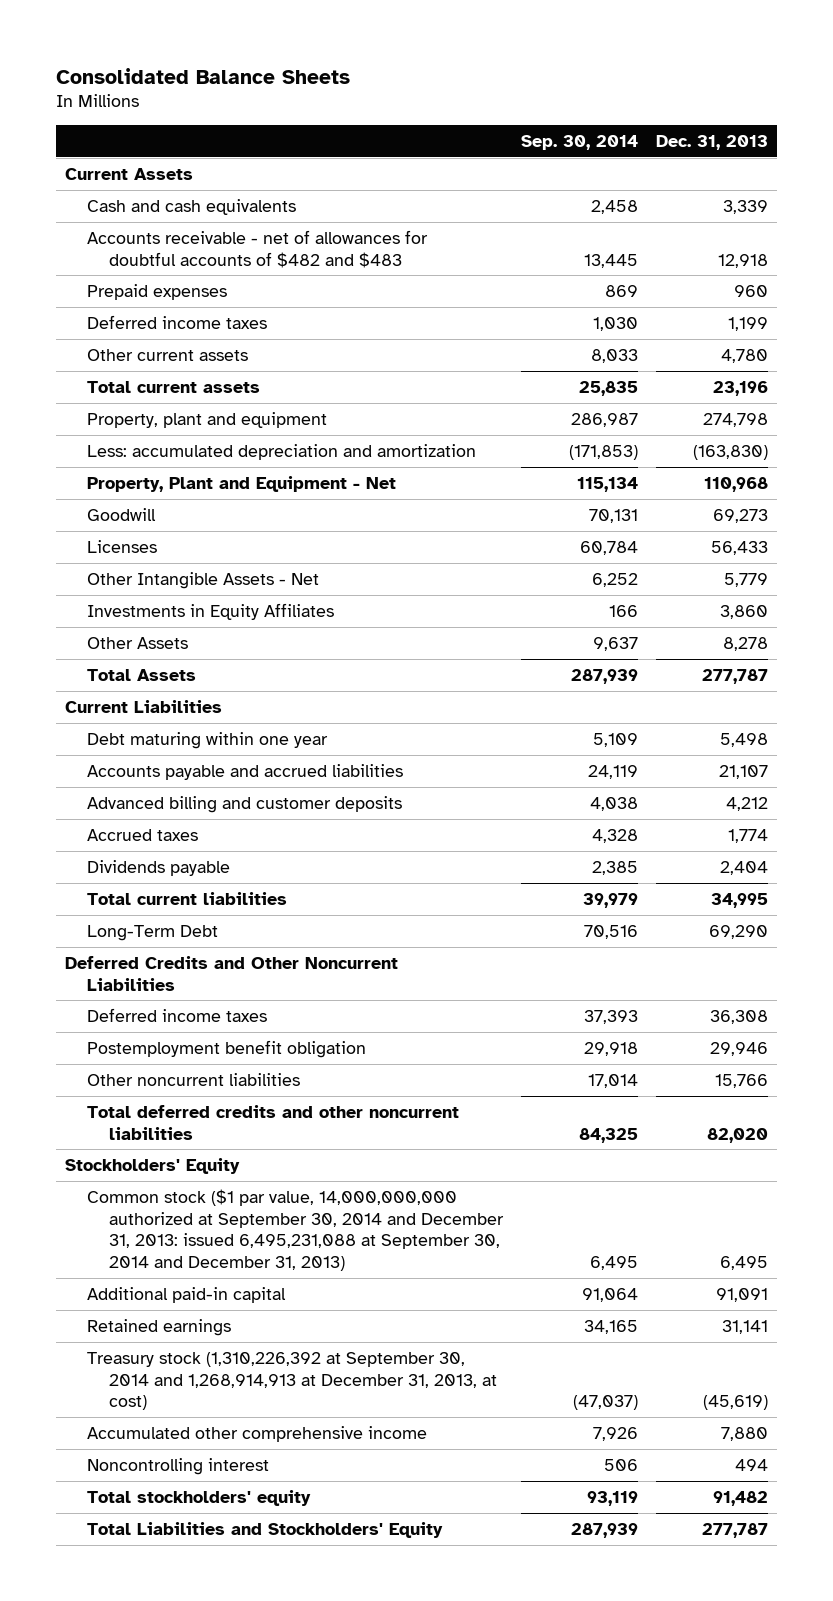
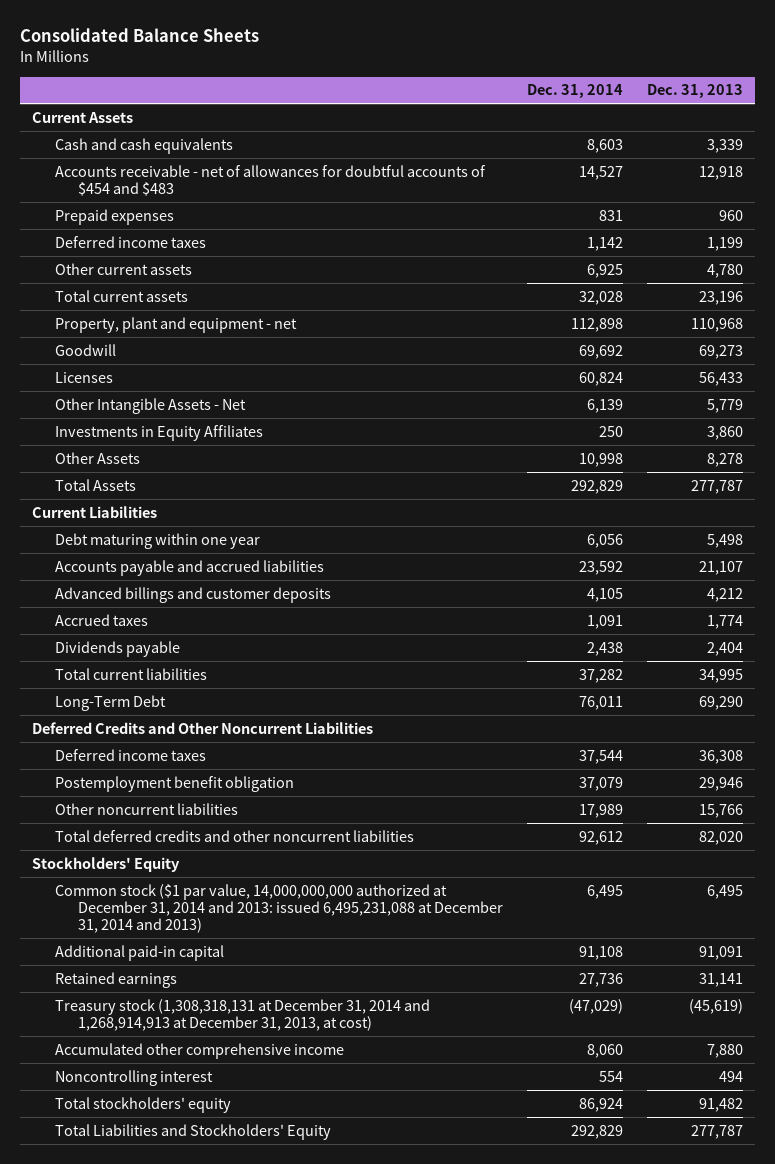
[521,134,639,150] Sep. 30, 2014 -> none
none -> [527,84,624,99] Dec. 31, 2014
[87,229,429,268] Accounts receivable - net of allowances for doubtful accounts of $482 and $483 -> [55,164,487,196] Accounts receivable - net of allowances for doubtful accounts of $454 and $483
[87,411,328,428] Property, plant and equipment -> none
[87,443,477,460] Less: accumulated depreciation and amortization -> none
[87,475,397,492] Property, Plant and Equipment - Net -> [55,316,298,333] Property, plant and equipment - net
[87,795,403,813] Advanced billing and customer deposits -> [55,586,332,603] Advanced billings and customer deposits
[87,1188,505,1272] Common stock ($1 par value, 14,000,000,000 authorized at September 30, 2014 and December 31, 2013: issued 6,495,231,088 at September 30, 2014 and December 31, 2013) -> [55,883,504,933] Common stock ($1 par value, 14,000,000,000 authorized at December 31, 2014 and 2013: issued 6,495,231,088 at December 31, 2014 and 2013)
[87,1351,498,1411] Treasury stock (1,310,226,392 at September 30, 2014 and 1,268,914,913 at December 31, 2013, at cost) -> [55,998,431,1031] Treasury stock (1,308,318,131 at December 31, 2014 and 1,268,914,913 at December 31, 2013, at cost)

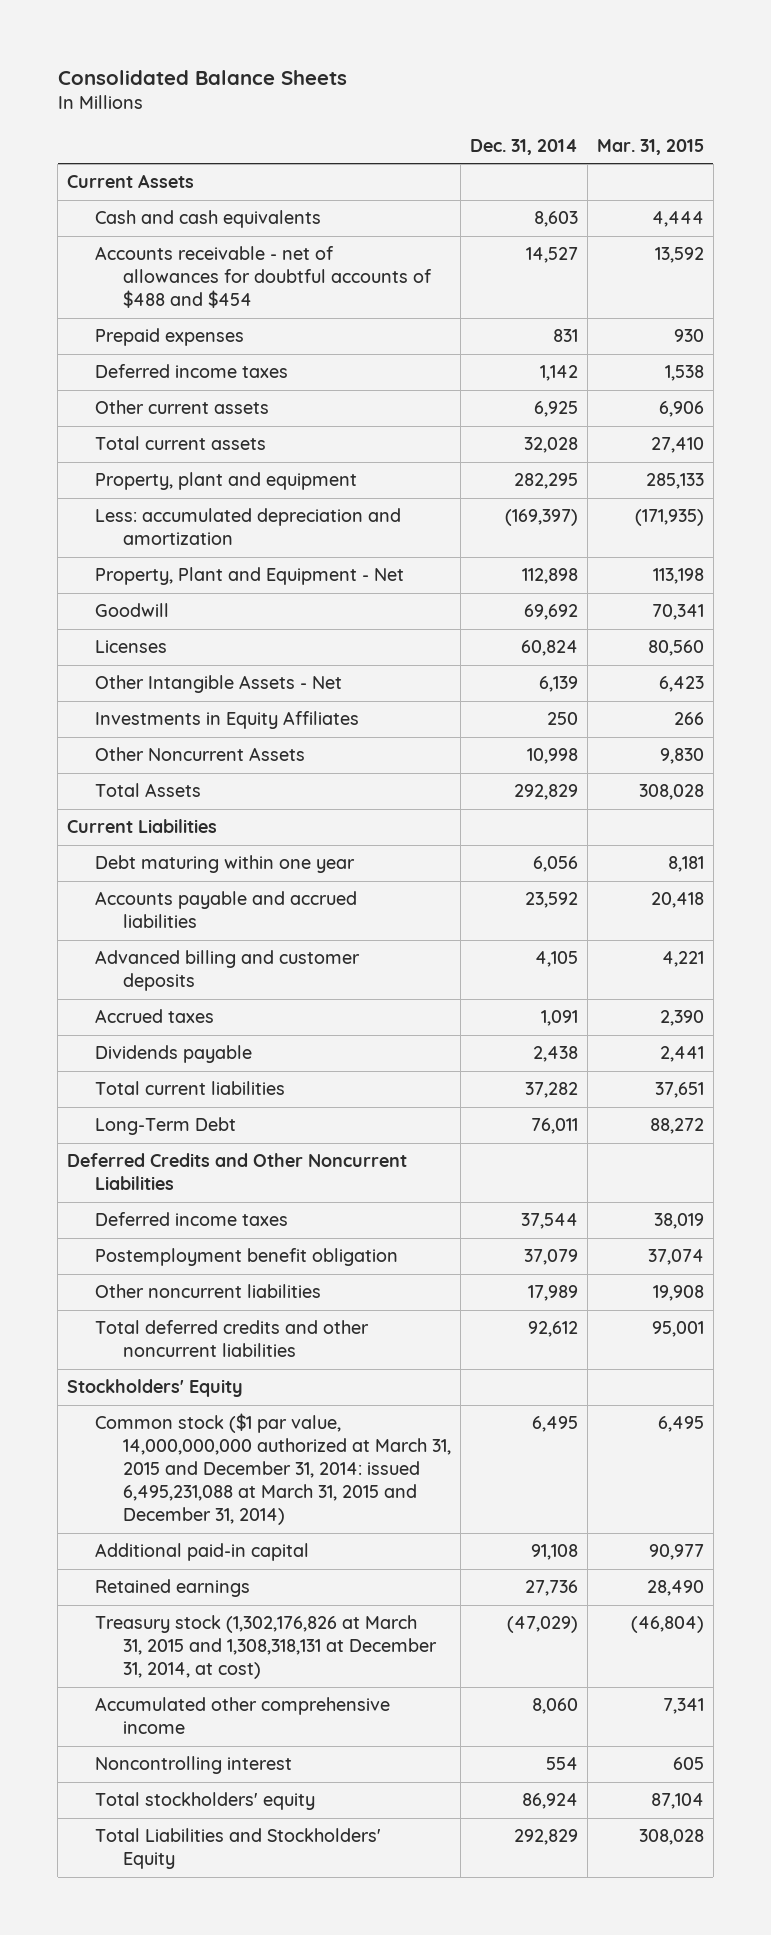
[647,84,744,99] Dec. 31, 2013 -> none
none -> [596,138,704,155] Mar. 31, 2015
[55,164,487,196] Accounts receivable - net of allowances for doubtful accounts of $454 and $483 -> [95,246,432,309] Accounts receivable - net of allowances for doubtful accounts of $488 and $454
none -> [95,472,358,491] Property, plant and equipment
none -> [95,508,402,546] Less: accumulated depreciation and amortization
[55,316,298,333] Property, plant and equipment - net -> [95,567,405,586] Property, Plant and Equipment - Net
[55,451,141,464] Other Assets -> [95,747,306,762] Other Noncurrent Assets
[55,586,332,603] Advanced billings and customer deposits -> [95,950,361,992] Advanced billing and customer deposits
[55,883,504,933] Common stock ($1 par value, 14,000,000,000 authorized at December 31, 2014 and 2013: issued 6,495,231,088 at December 31, 2014 and 2013) -> [95,1413,451,1526] Common stock ($1 par value, 14,000,000,000 authorized at March 31, 2015 and December 31, 2014: issued 6,495,231,088 at March 31, 2015 and December 31, 2014)
[55,998,431,1031] Treasury stock (1,308,318,131 at December 31, 2014 and 1,268,914,913 at December 31, 2013, at cost) -> [95,1615,437,1680] Treasury stock (1,302,176,826 at March 31, 2015 and 1,308,318,131 at December 31, 2014, at cost)

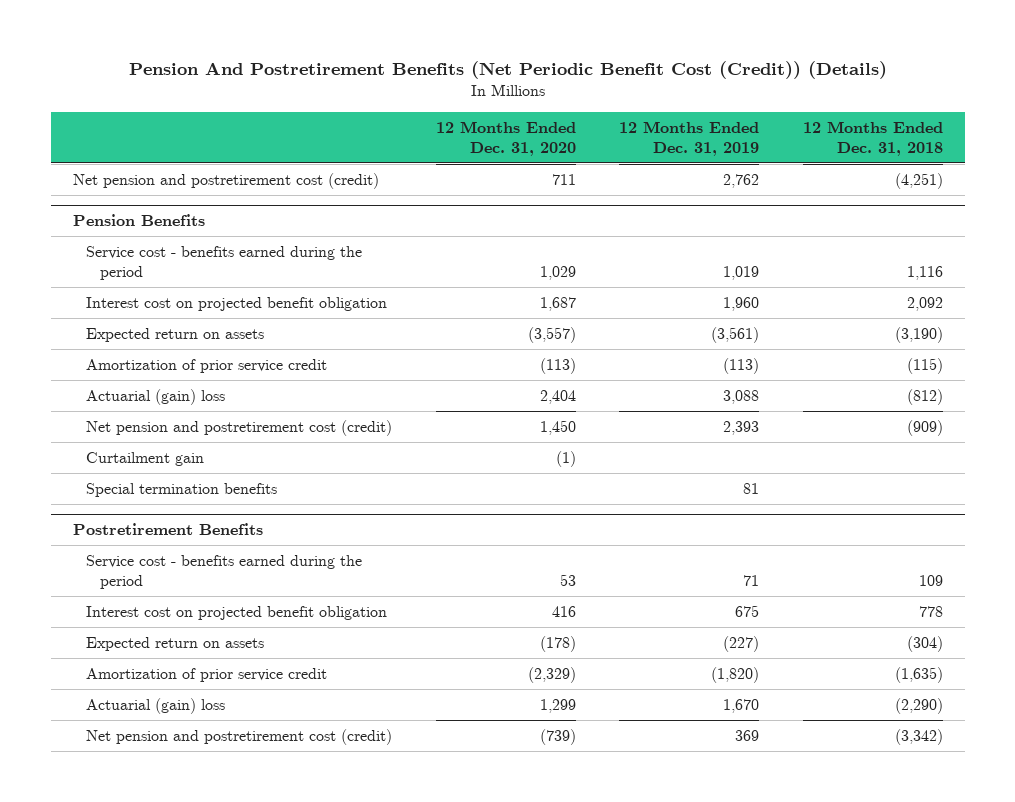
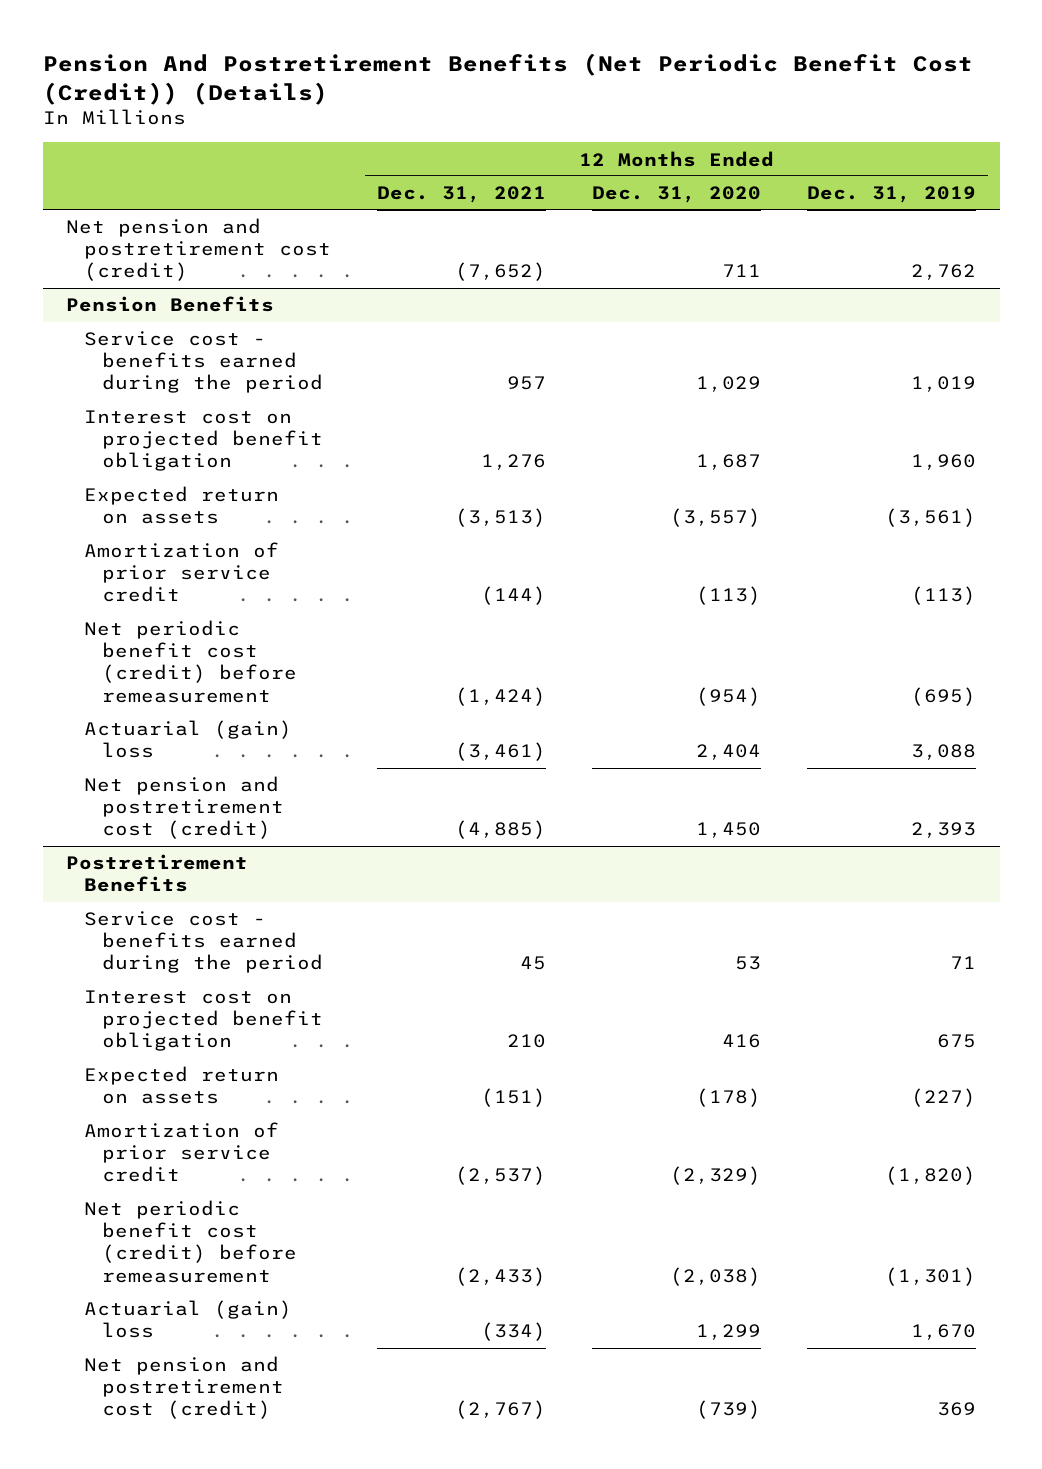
[802,120,943,156] 12 Months Ended Dec. 31, 2018 -> none
none -> [377,186,547,204] Dec. 31, 2021
none -> [83,620,297,703] Net periodic benefit cost (credit) before remeasurement
[86,451,205,466] Curtailment gain -> none
[86,482,278,497] Special termination benefits -> none
none -> [83,1200,297,1283] Net periodic benefit cost (credit) before remeasurement

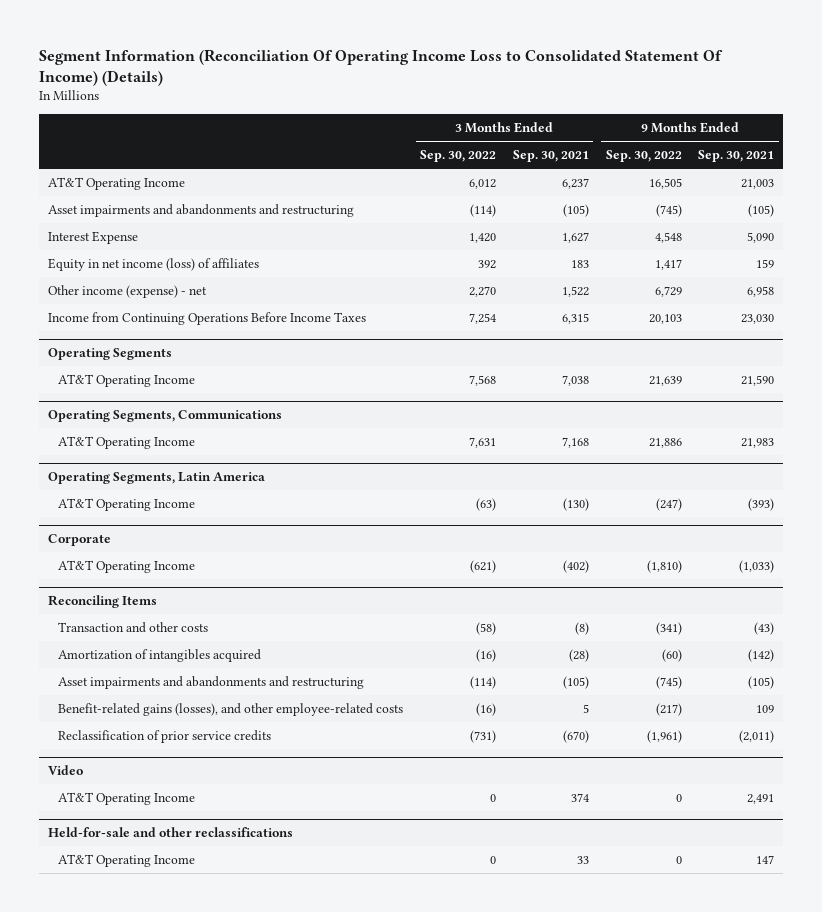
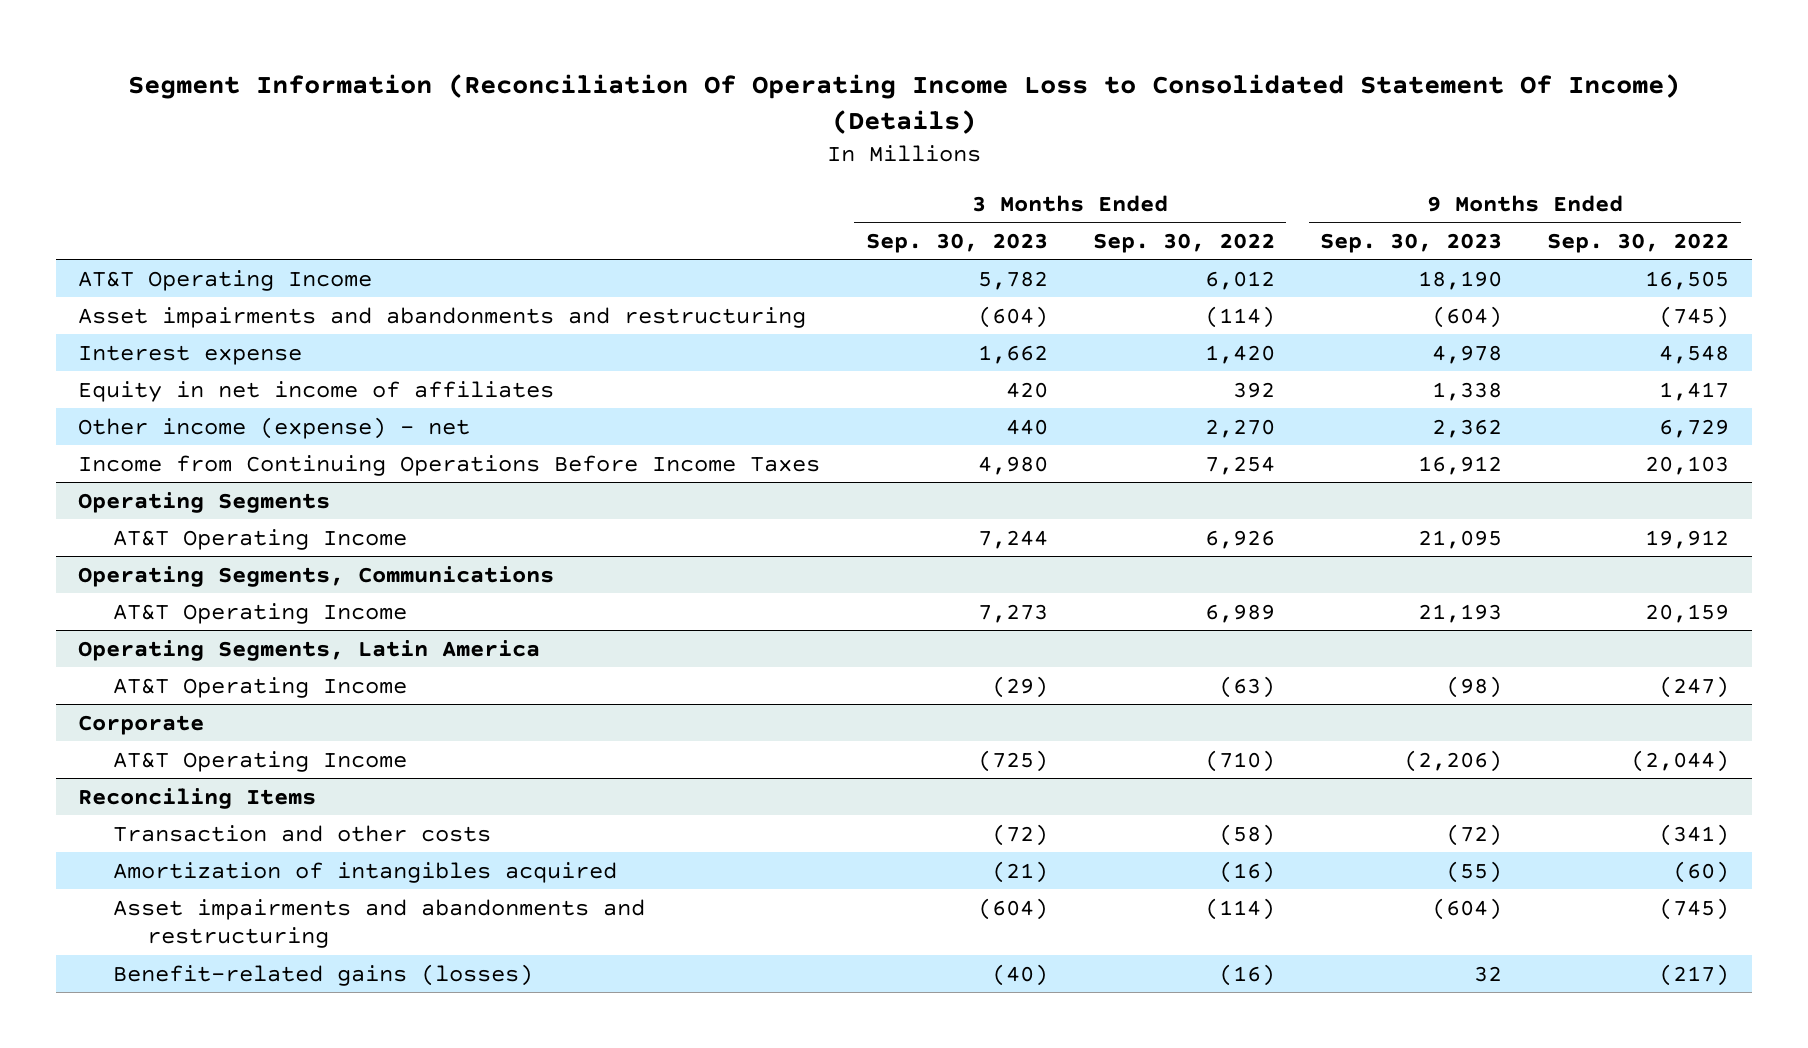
[512,150,589,163] Sep. 30, 2021 -> none
[698,150,775,163] Sep. 30, 2021 -> none
none -> [865,232,1048,253] Sep. 30, 2023
none -> [1320,232,1503,253] Sep. 30, 2023
[47,231,138,245] Interest Expense -> [78,344,303,365] Interest expense
[47,258,259,272] Equity in net income (loss) of affiliates -> [78,380,555,402] Equity in net income of affiliates
[468,375,496,387] 7,568 -> [1204,529,1275,549] 6,926
[648,376,682,387] 21,639 -> [1645,529,1730,549] 19,912
[468,437,496,449] 7,631 -> [1204,603,1275,623] 6,989
[648,438,682,449] 21,886 -> [1645,603,1730,623] 20,159
[469,560,496,574] (621) -> [1204,749,1275,772] (710)
[646,560,682,574] (1,810) -> [1631,749,1730,772] (2,044)
[57,730,271,744] Reclassification of prior service credits -> none
[47,765,83,776] Video -> none
[57,792,195,806] AT&T Operating Income -> none
[47,827,293,838] Held-for-sale and other reclassifications -> none
[57,854,195,868] AT&T Operating Income -> none
[57,703,403,717] Benefit-related gains (losses), and other employee-related costs -> [112,963,533,986] Benefit-related gains (losses)

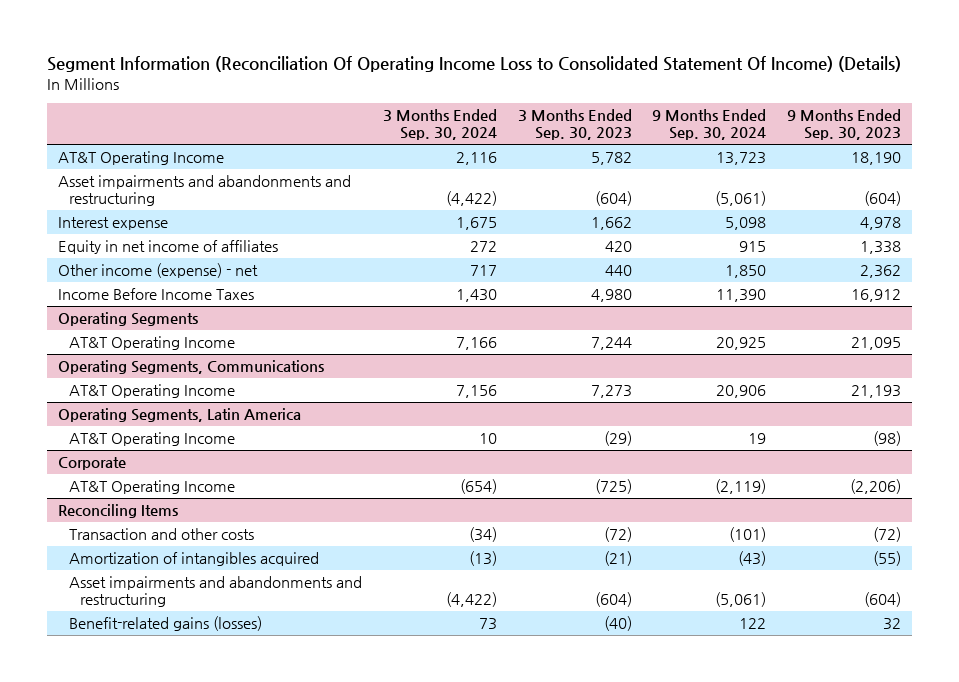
[1092,232,1275,253] Sep. 30, 2022 -> none
[1547,232,1730,253] Sep. 30, 2022 -> none
none -> [382,109,497,141] 3 Months Ended Sep. 30, 2024
none -> [652,109,767,141] 9 Months Ended Sep. 30, 2024
[78,454,821,476] Income from Continuing Operations Before Income Taxes -> [57,287,254,300] Income Before Income Taxes

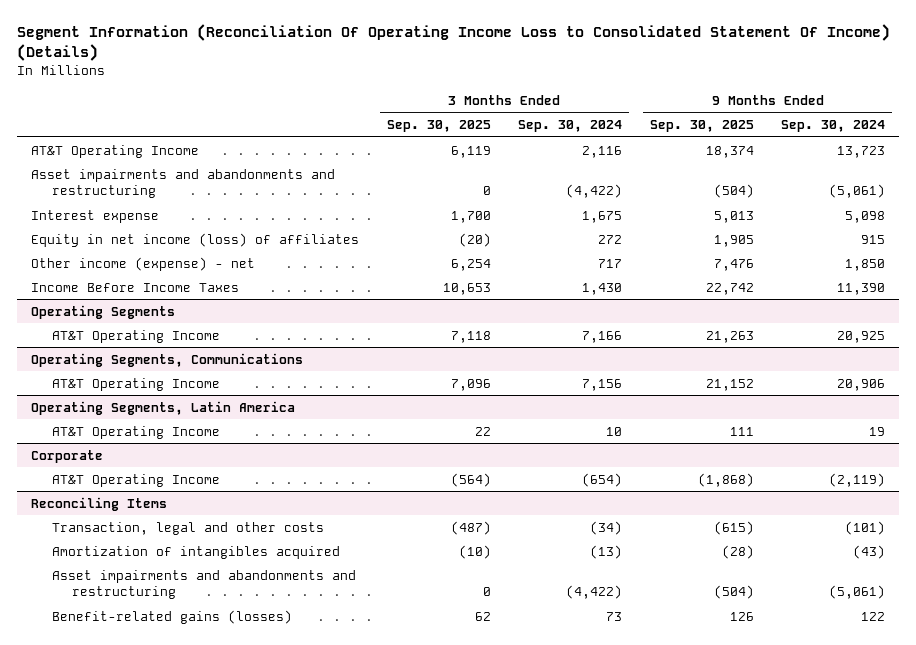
[517,109,632,141] 3 Months Ended Sep. 30, 2023 -> none
[787,109,902,141] 9 Months Ended Sep. 30, 2023 -> none
none -> [386,119,491,132] Sep. 30, 2025
none -> [649,119,754,132] Sep. 30, 2025
[57,239,278,254] Equity in net income of affiliates -> [30,232,359,247] Equity in net income (loss) of affiliates
[68,527,254,540] Transaction and other costs -> [51,521,324,535] Transaction, legal and other costs

